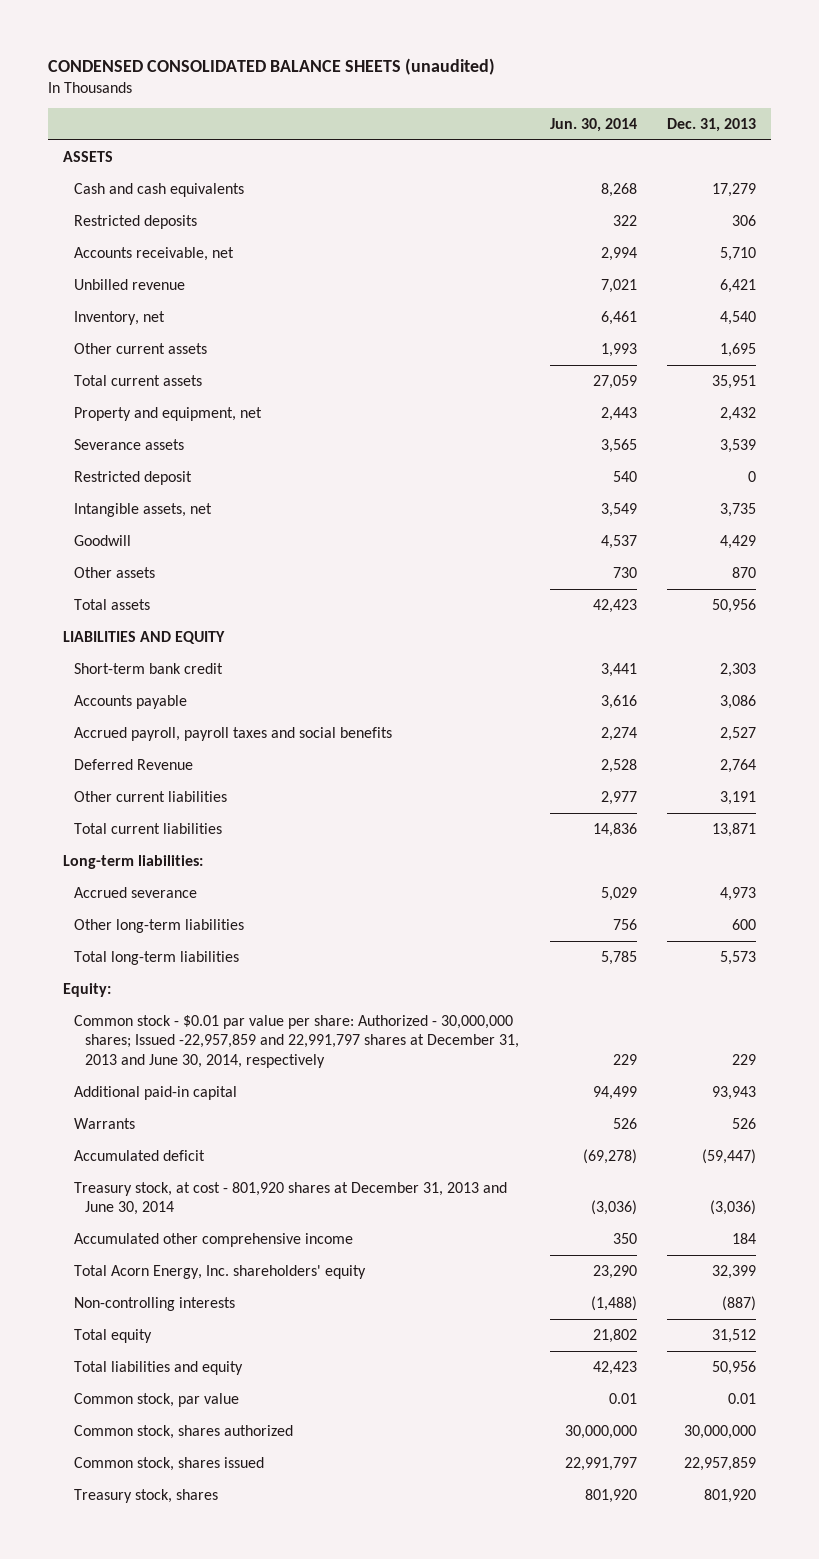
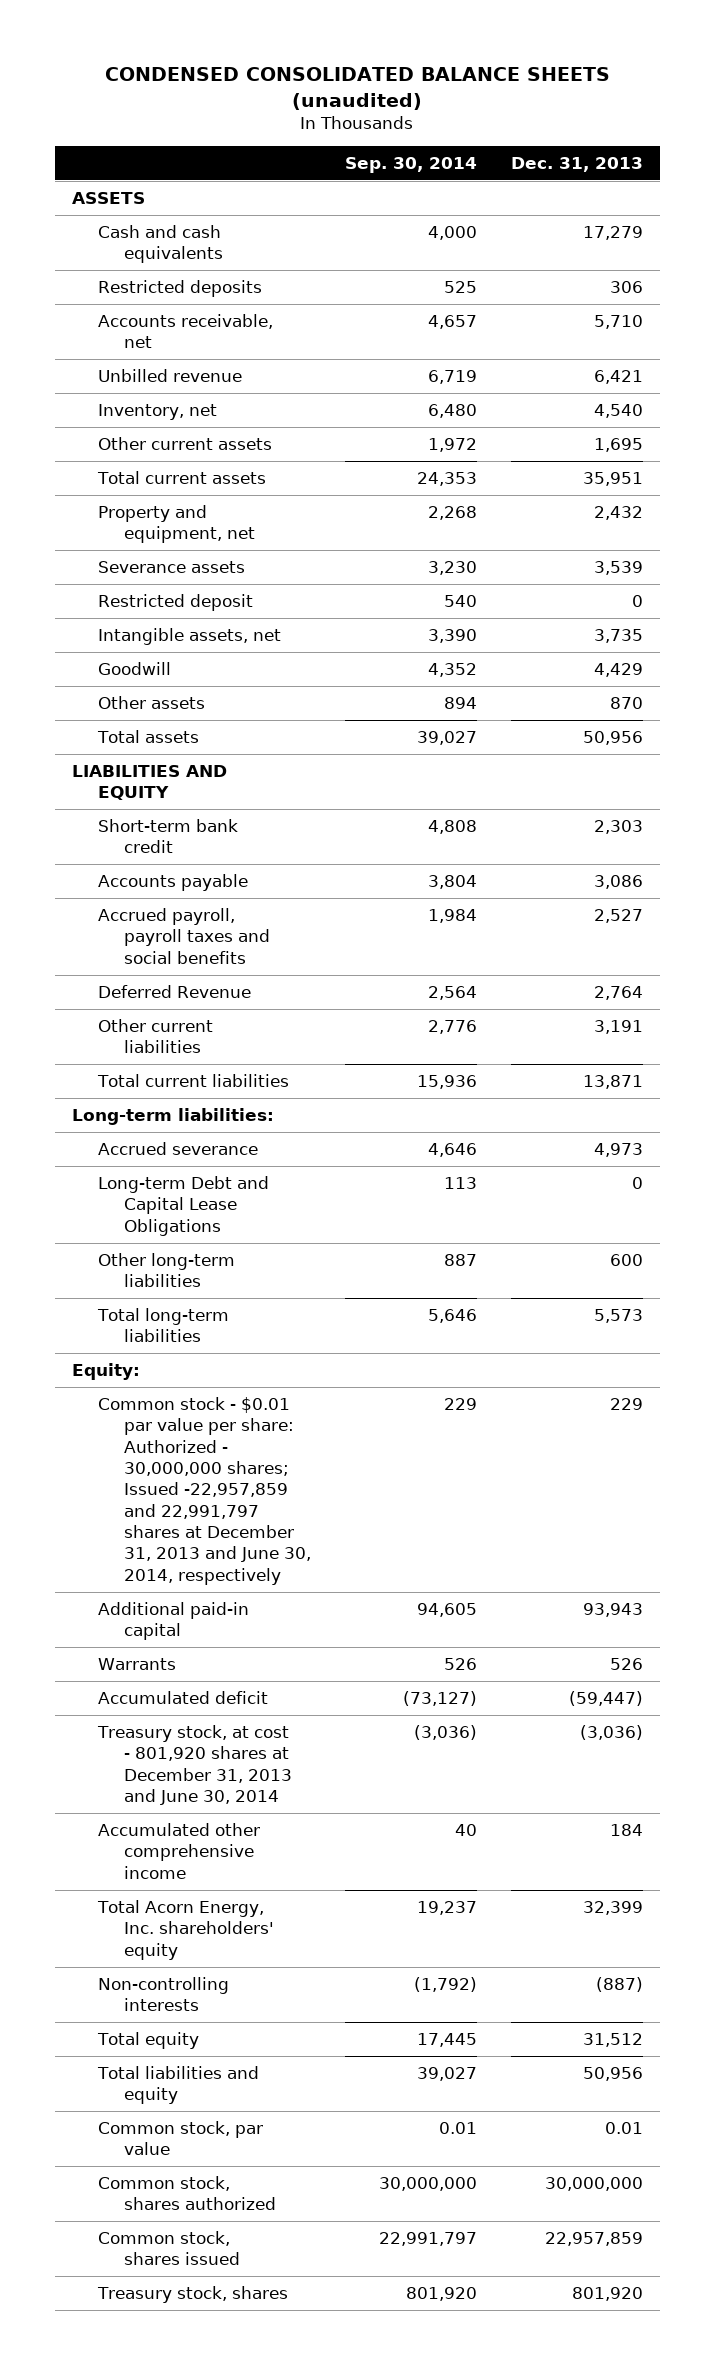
[549,118,637,133] Jun. 30, 2014 -> none
none -> [344,156,477,173] Sep. 30, 2014
none -> [98,1176,270,1236] Long-term Debt and Capital Lease Obligations

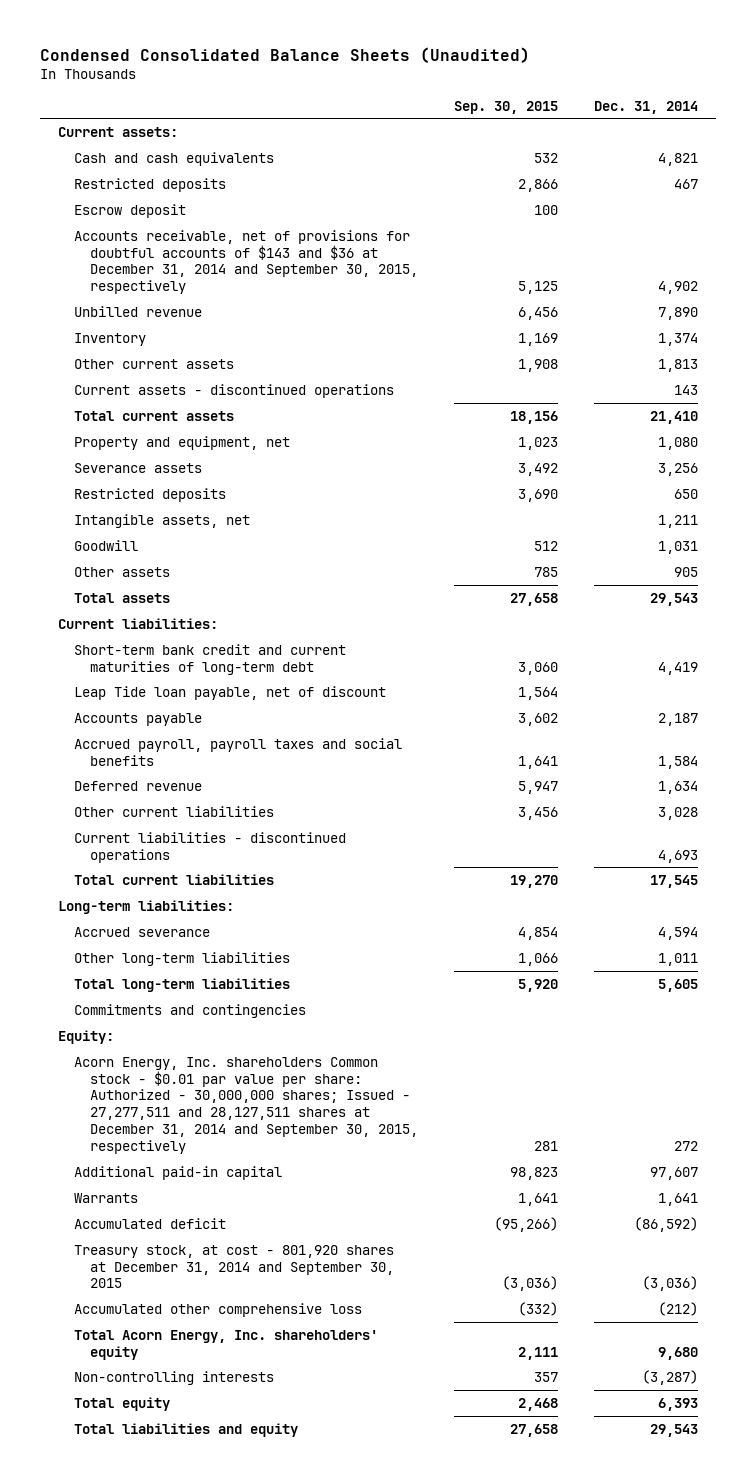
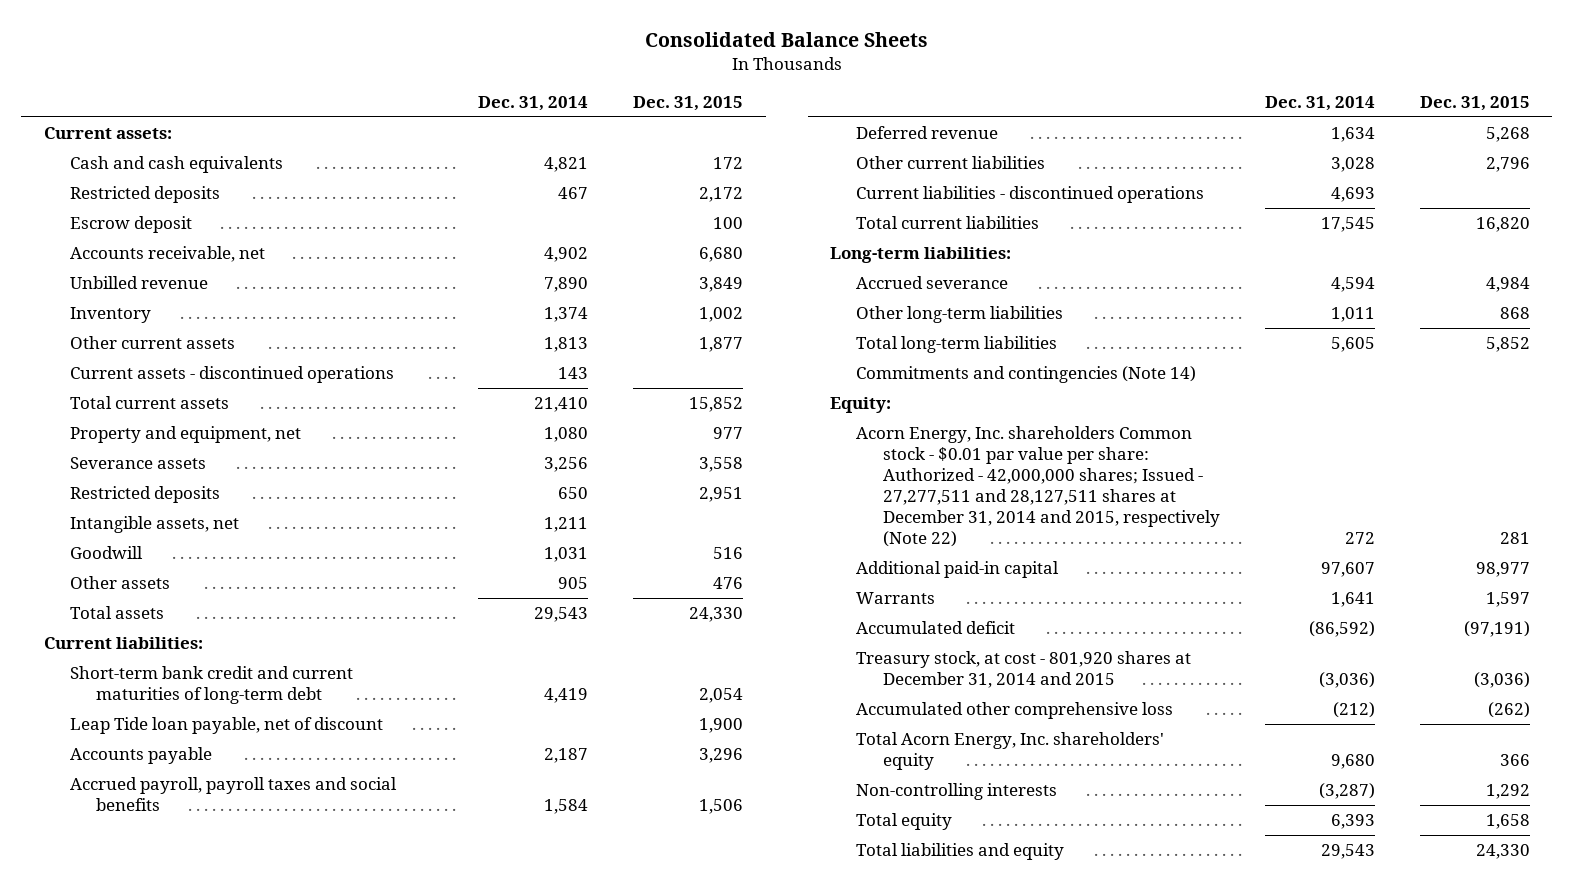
[39,47,530,64] Condensed Consolidated Balance Sheets (Unaudited) -> [644,32,928,48] Consolidated Balance Sheets
[454,100,559,114] Sep. 30, 2015 -> none
none -> [633,95,744,111] Dec. 31, 2015
[74,229,419,295] Accounts receivable, net of provisions for doubtful accounts of $143 and $36 at December 31, 2014 and September 30, 2015, respectively -> [70,246,266,263] Accounts receivable, net
[74,1003,307,1018] Commitments and contingencies -> [856,366,1197,384] Commitments and contingencies (Note 14)
[74,1056,419,1155] Acorn Energy, Inc. shareholders Common stock - $0.01 par value per share: Authorized - 30,000,000 shares; Issued - 27,277,511 and 28,127,511 shares at December 31, 2014 and September 30, 2015, respectively -> [856,426,1220,547] Acorn Energy, Inc. shareholders Common stock - $0.01 par value per share: Authorized - 42,000,000 shares; Issued - 27,277,511 and 28,127,511 shares at December 31, 2014 and 2015, respectively (Note 22)
[74,1244,395,1289] Treasury stock, at cost - 801,920 shares at December 31, 2014 and September 30, 2015 -> [856,651,1192,688] Treasury stock, at cost - 801,920 shares at December 31, 2014 and 2015

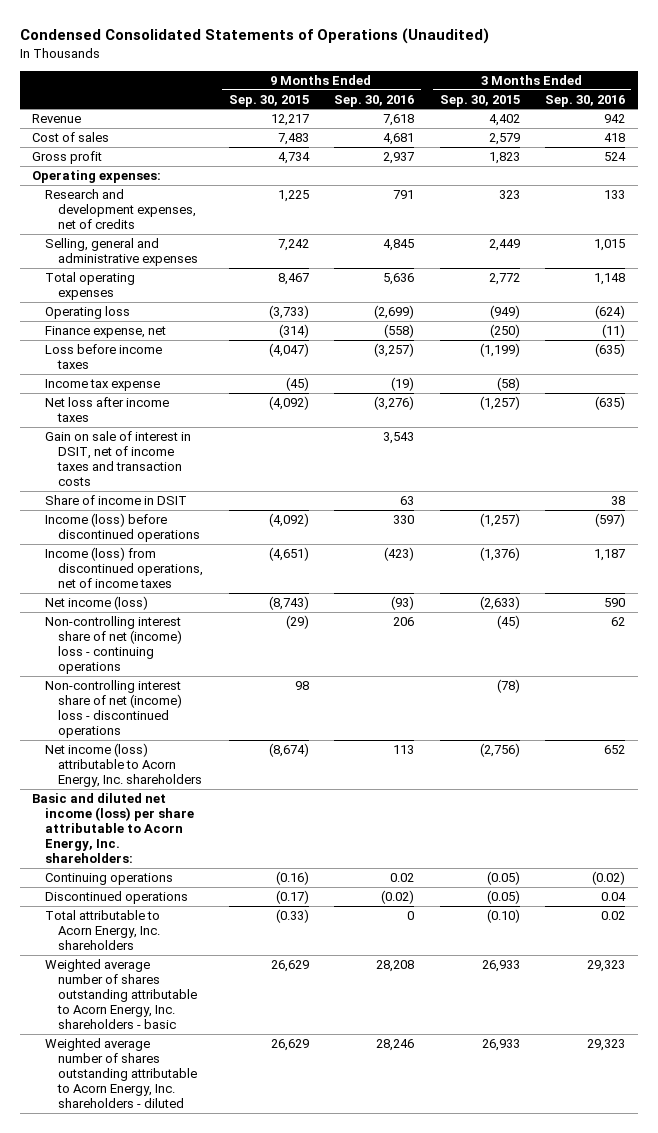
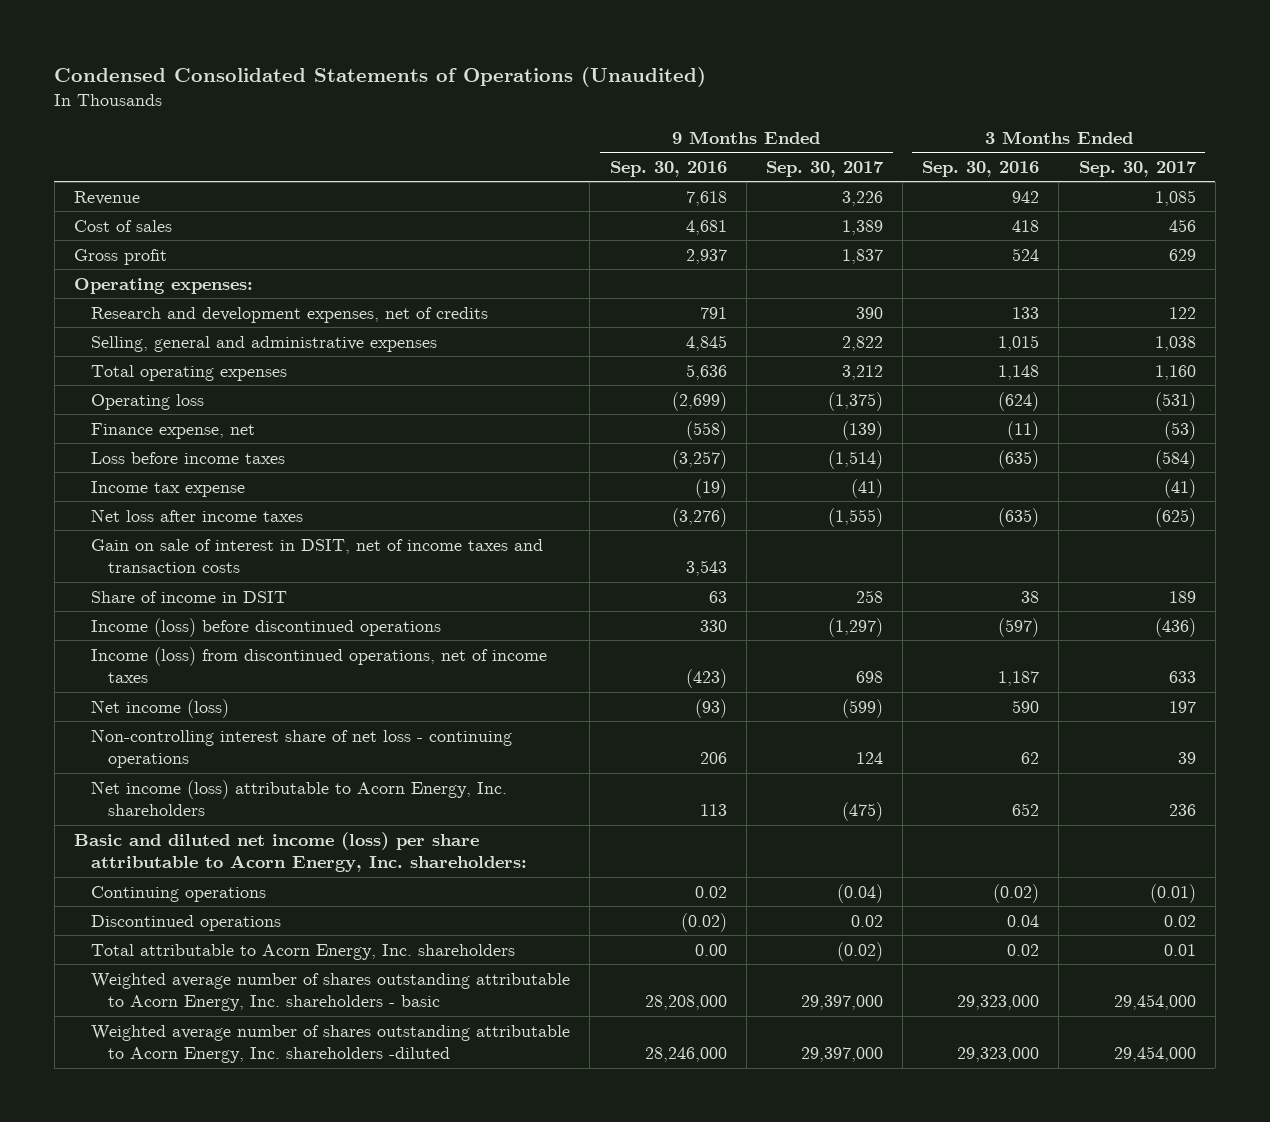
[228,94,309,107] Sep. 30, 2015 -> none
[439,94,520,107] Sep. 30, 2015 -> none
none -> [765,160,884,177] Sep. 30, 2017
none -> [1078,160,1197,177] Sep. 30, 2017
[45,680,183,739] Non-controlling interest share of net (income) loss - discontinued operations -> none
[45,616,183,675] Non-controlling interest share of net (income) loss - continuing operations -> [91,728,513,769] Non-controlling interest share of net loss - continuing operations
[407,911,415,921] 0 -> [694,943,727,956] 0.00
[376,960,415,973] 28,208 -> [644,995,727,1011] 28,208,000
[587,960,626,973] 29,323 -> [957,995,1040,1011] 29,323,000
[45,1038,198,1109] Weighted average number of shares outstanding attributable to Acorn Energy, Inc. shareholders - diluted -> [91,1024,571,1064] Weighted average number of shares outstanding attributable to Acorn Energy, Inc. shareholders -diluted
[376,1039,415,1052] 28,246 -> [644,1047,727,1063] 28,246,000
[587,1039,626,1052] 29,323 -> [957,1047,1040,1063] 29,323,000

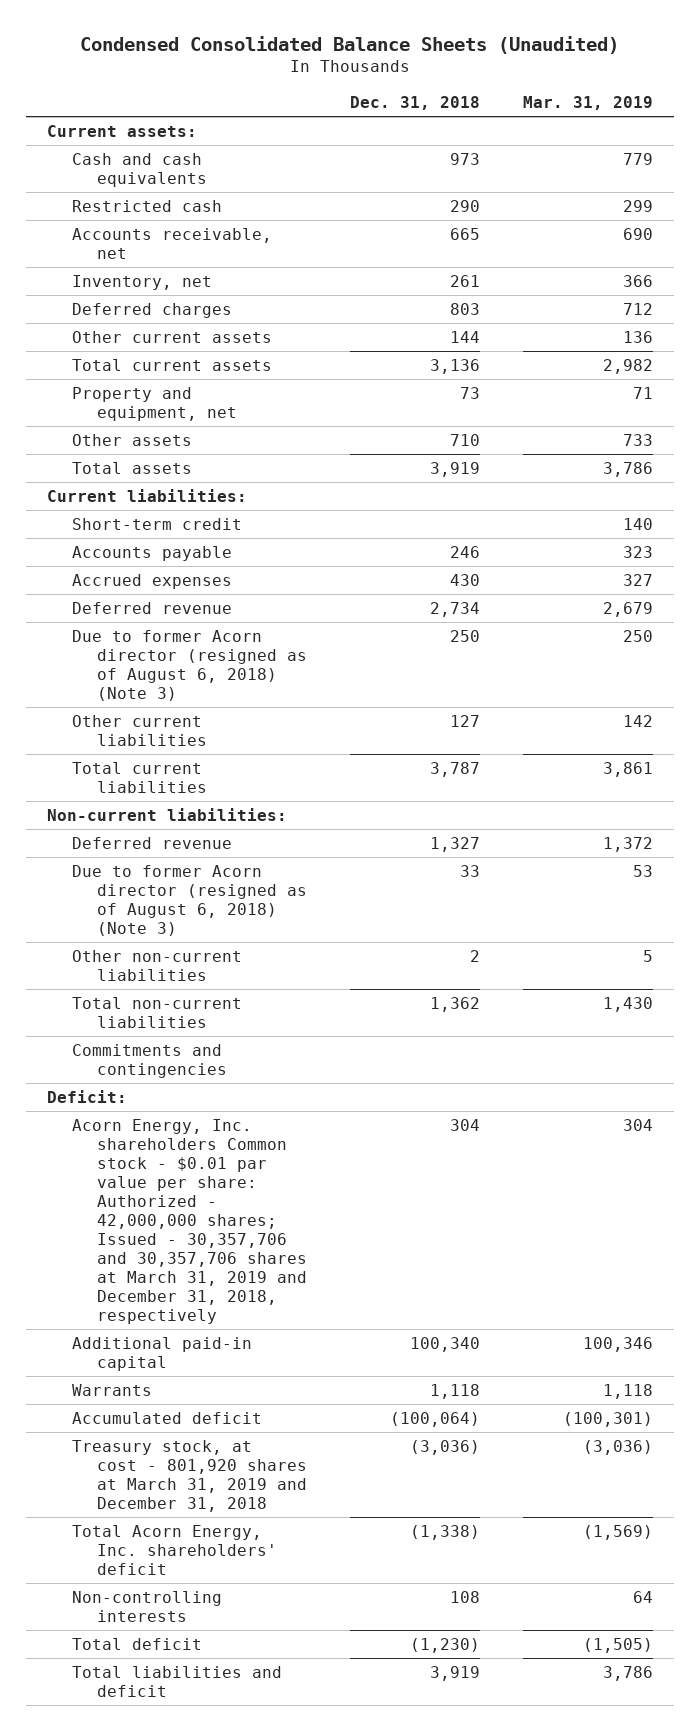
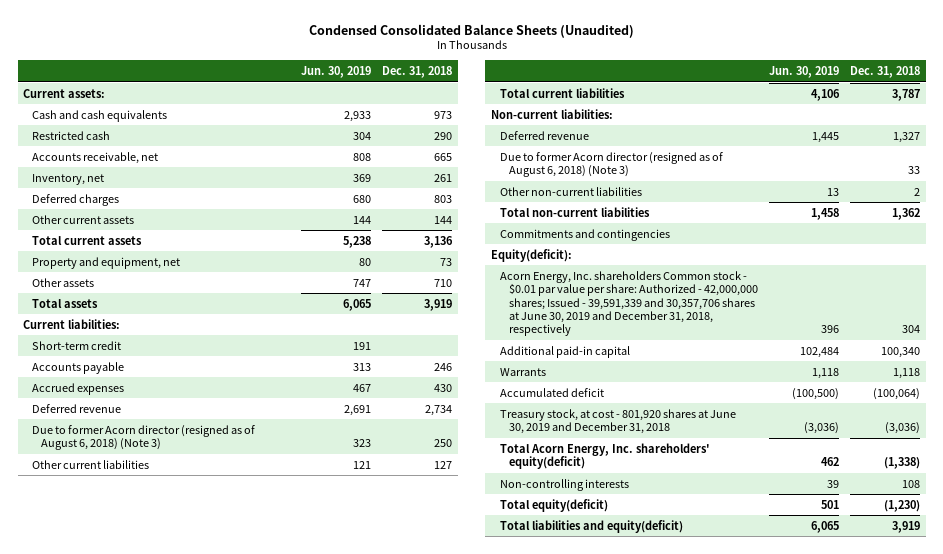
[522,95,653,110] Mar. 31, 2019 -> none
none -> [301,65,372,78] Jun. 30, 2019
[47,1089,128,1103] Deficit: -> [491,248,573,262] Equity(deficit):
[72,1118,307,1325] Acorn Energy, Inc. shareholders Common stock - $0.01 par value per share: Authorized - 42,000,000 shares; Issued - 30,357,706 and 30,357,706 shares at March 31, 2019 and December 31, 2018, respectively -> [499,270,758,337] Acorn Energy, Inc. shareholders Common stock - $0.01 par value per share: Authorized - 42,000,000 shares; Issued - 39,591,339 and 30,357,706 shares at June 30, 2019 and December 31, 2018, respectively
[72,1439,307,1513] Treasury stock, at cost - 801,920 shares at March 31, 2019 and December 31, 2018 -> [499,408,736,435] Treasury stock, at cost - 801,920 shares at June 30, 2019 and December 31, 2018
[72,1524,277,1576] Total Acorn Energy, Inc. shareholders' deficit -> [499,442,710,470] Total Acorn Energy, Inc. shareholders' equity(deficit)
[72,1637,203,1650] Total deficit -> [499,498,608,512] Total equity(deficit)
[72,1665,283,1698] Total liabilities and deficit -> [499,519,683,533] Total liabilities and equity(deficit)

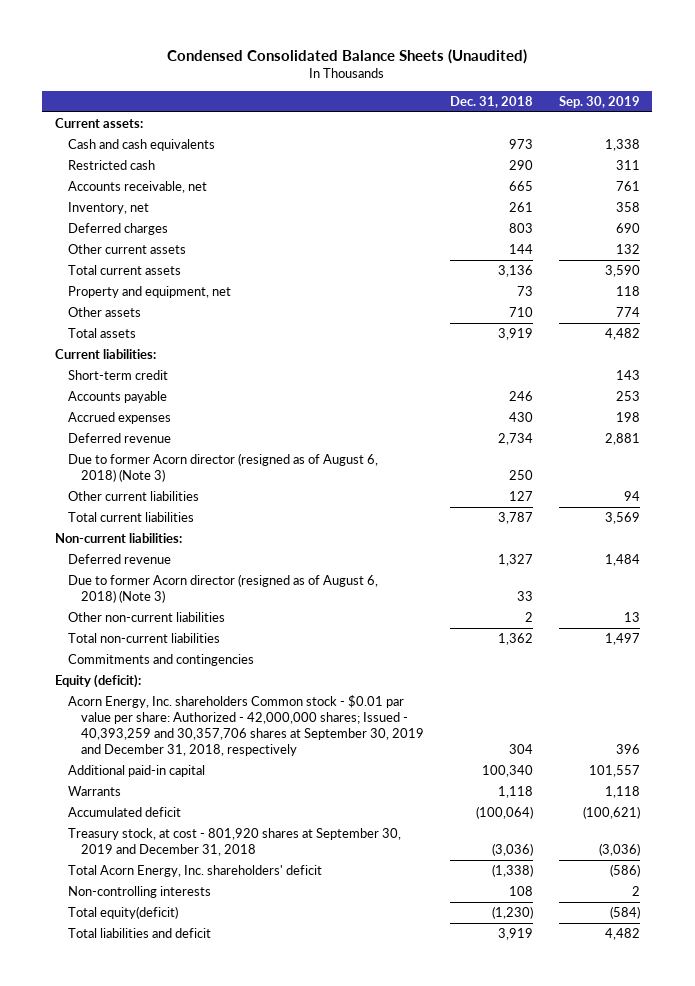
[301,65,372,78] Jun. 30, 2019 -> none
none -> [558,95,640,108] Sep. 30, 2019
[491,248,573,262] Equity(deficit): -> [55,674,142,689] Equity (deficit):
[499,270,758,337] Acorn Energy, Inc. shareholders Common stock - $0.01 par value per share: Authorized - 42,000,000 shares; Issued - 39,591,339 and 30,357,706 shares at June 30, 2019 and December 31, 2018, respectively -> [68,695,425,757] Acorn Energy, Inc. shareholders Common stock - $0.01 par value per share: Authorized - 42,000,000 shares; Issued - 40,393,259 and 30,357,706 shares at September 30, 2019 and December 31, 2018, respectively
[499,408,736,435] Treasury stock, at cost - 801,920 shares at June 30, 2019 and December 31, 2018 -> [68,828,402,857] Treasury stock, at cost - 801,920 shares at September 30, 2019 and December 31, 2018
[499,442,710,470] Total Acorn Energy, Inc. shareholders' equity(deficit) -> [68,865,323,878] Total Acorn Energy, Inc. shareholders' deficit
[499,519,683,533] Total liabilities and equity(deficit) -> [68,928,212,939] Total liabilities and deficit

